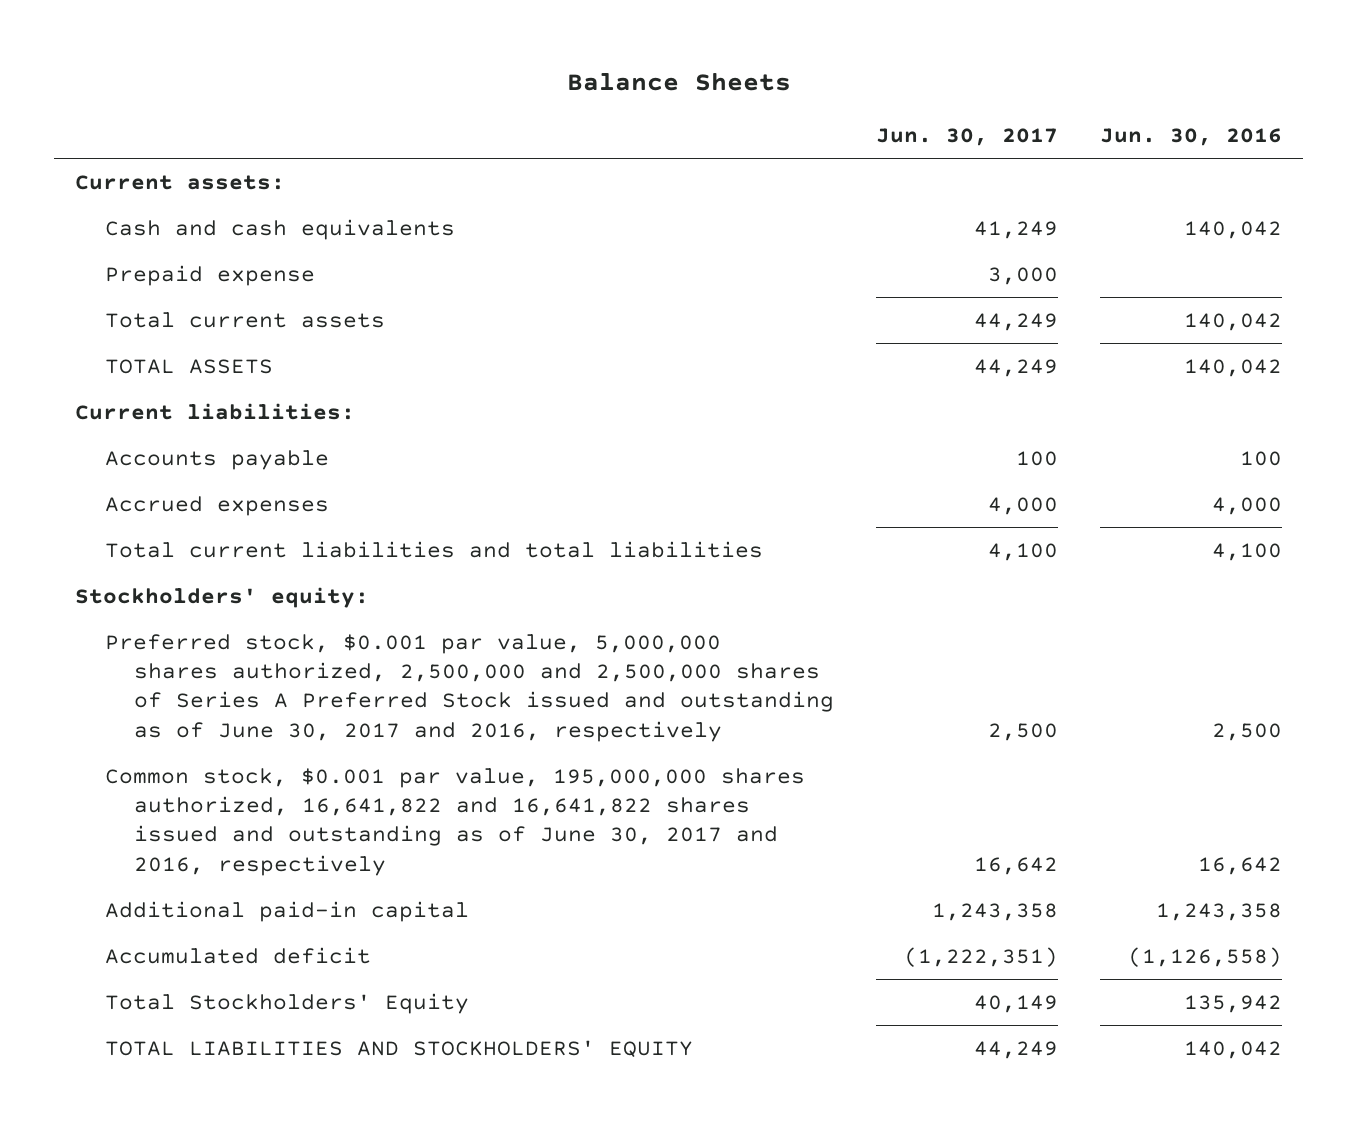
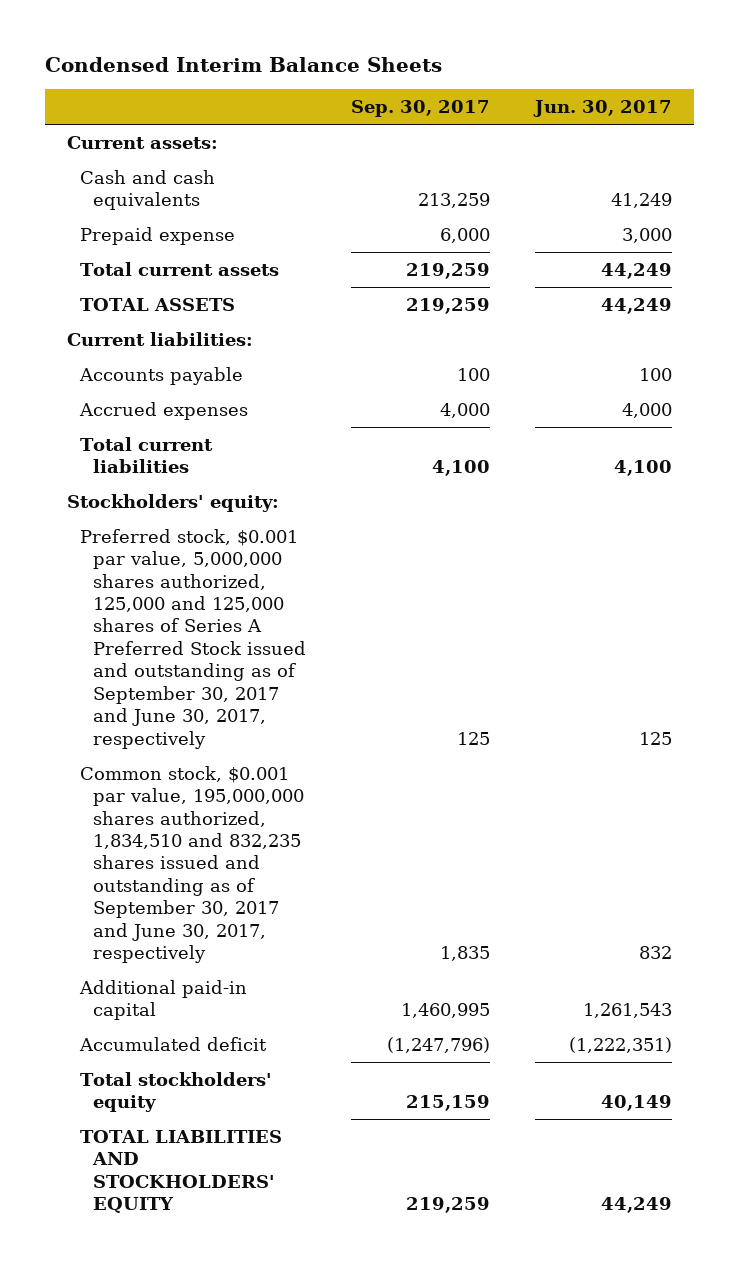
[566,72,791,91] Balance Sheets -> [44,56,442,72] Condensed Interim Balance Sheets
[1100,127,1283,146] Jun. 30, 2016 -> none
none -> [350,99,490,117] Sep. 30, 2017
[104,540,763,558] Total current liabilities and total liabilities -> [80,436,214,474] Total current liabilities
[104,633,835,742] Preferred stock, $0.001 par value, 5,000,000 shares authorized, 2,500,000 and 2,500,000 shares of Series A Preferred Stock issued and outstanding as of June 30, 2017 and 2016, respectively -> [80,528,306,749] Preferred stock, $0.001 par value, 5,000,000 shares authorized, 125,000 and 125,000 shares of Series A Preferred Stock issued and outstanding as of September 30, 2017 and June 30, 2017, respectively
[988,722,1059,741] 2,500 -> [638,731,672,745] 125
[104,767,805,876] Common stock, $0.001 par value, 195,000,000 shares authorized, 16,641,822 and 16,641,822 shares issued and outstanding as of June 30, 2017 and 2016, respectively -> [80,765,304,964] Common stock, $0.001 par value, 195,000,000 shares authorized, 1,834,510 and 832,235 shares issued and outstanding as of September 30, 2017 and June 30, 2017, respectively
[974,856,1059,875] 16,642 -> [638,946,672,960] 832
[932,902,1059,921] 1,243,358 -> [582,1003,672,1019] 1,261,543
[104,992,469,1014] Total Stockholders' Equity -> [80,1071,273,1113] Total stockholders' equity

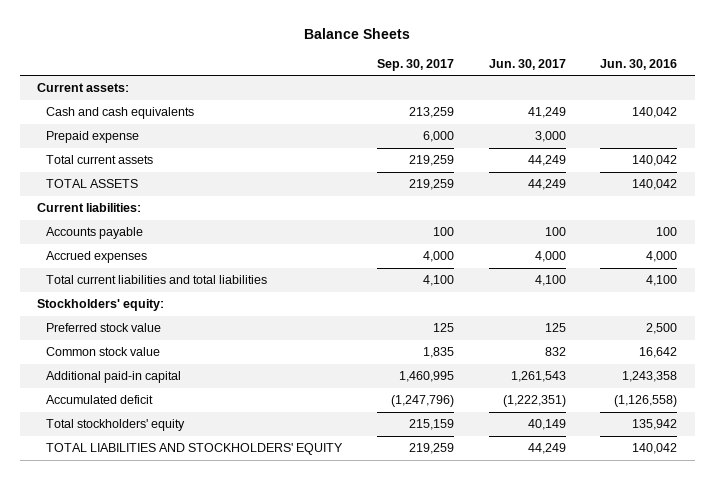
[44,56,442,72] Condensed Interim Balance Sheets -> [304,28,411,40] Balance Sheets
none -> [600,58,678,70] Jun. 30, 2016
[80,436,214,474] Total current liabilities -> [46,275,268,285] Total current liabilities and total liabilities
[80,528,306,749] Preferred stock, $0.001 par value, 5,000,000 shares authorized, 125,000 and 125,000 shares of Series A Preferred Stock issued and outstanding as of September 30, 2017 and June 30, 2017, respectively -> [46,323,162,333] Preferred stock value
[80,765,304,964] Common stock, $0.001 par value, 195,000,000 shares authorized, 1,834,510 and 832,235 shares issued and outstanding as of September 30, 2017 and June 30, 2017, respectively -> [46,347,161,357] Common stock value

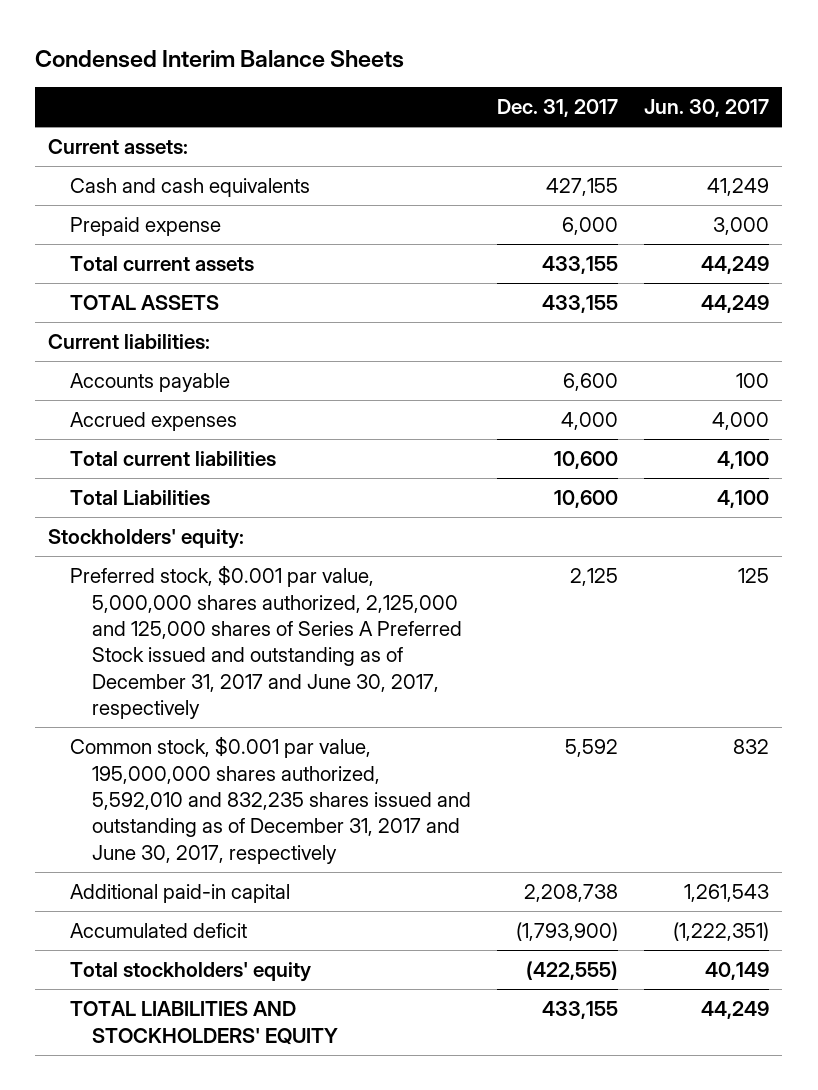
[304,28,411,40] Balance Sheets -> [35,49,405,68] Condensed Interim Balance Sheets
[377,58,455,71] Sep. 30, 2017 -> none
[600,58,678,70] Jun. 30, 2016 -> none
none -> [497,99,619,118] Dec. 31, 2017
none -> [70,451,277,467] Total current liabilities
[46,275,268,285] Total current liabilities and total liabilities -> [70,490,211,506] Total Liabilities
[46,323,162,333] Preferred stock value -> [70,565,463,720] Preferred stock, $0.001 par value, 5,000,000 shares authorized, 2,125,000 and 125,000 shares of Series A Preferred Stock issued and outstanding as of December 31, 2017 and June 30, 2017, respectively
[46,347,161,357] Common stock value -> [70,736,472,864] Common stock, $0.001 par value, 195,000,000 shares authorized, 5,592,010 and 832,235 shares issued and outstanding as of December 31, 2017 and June 30, 2017, respectively

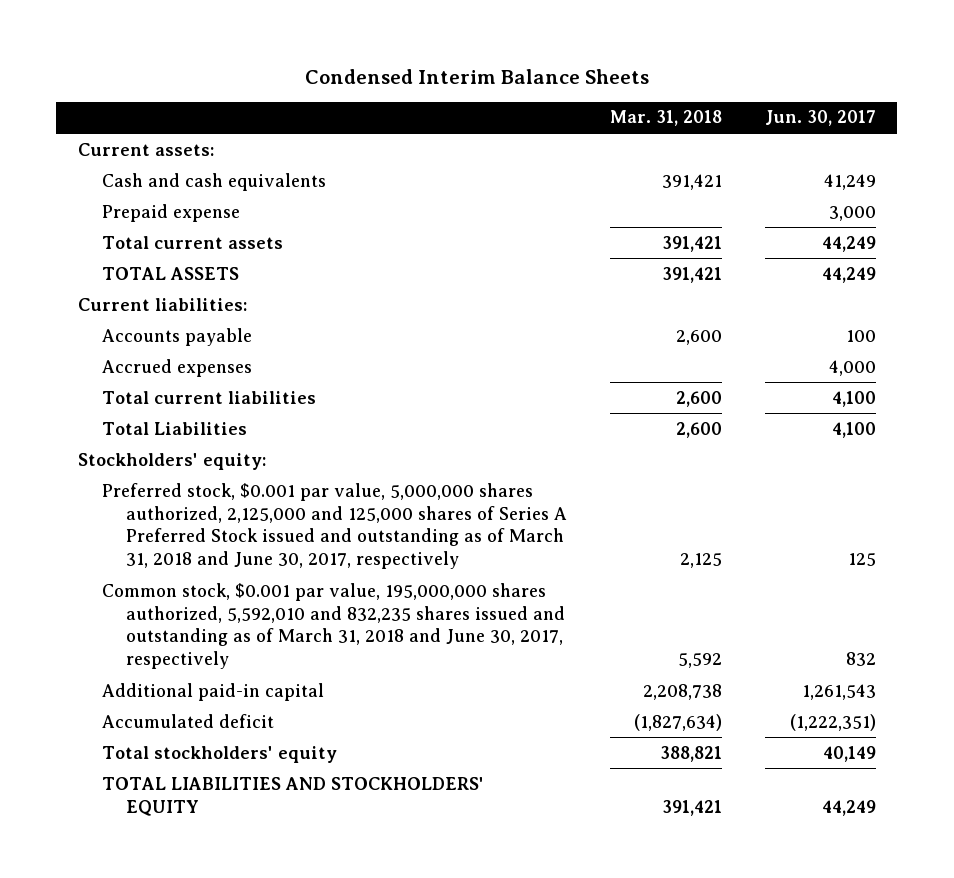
[497,99,619,118] Dec. 31, 2017 -> none
none -> [609,110,722,127] Mar. 31, 2018
[70,565,463,720] Preferred stock, $0.001 par value, 5,000,000 shares authorized, 2,125,000 and 125,000 shares of Series A Preferred Stock issued and outstanding as of December 31, 2017 and June 30, 2017, respectively -> [101,482,567,570] Preferred stock, $0.001 par value, 5,000,000 shares authorized, 2,125,000 and 125,000 shares of Series A Preferred Stock issued and outstanding as of March 31, 2018 and June 30, 2017, respectively
[70,736,472,864] Common stock, $0.001 par value, 195,000,000 shares authorized, 5,592,010 and 832,235 shares issued and outstanding as of December 31, 2017 and June 30, 2017, respectively -> [101,582,565,670] Common stock, $0.001 par value, 195,000,000 shares authorized, 5,592,010 and 832,235 shares issued and outstanding as of March 31, 2018 and June 30, 2017, respectively

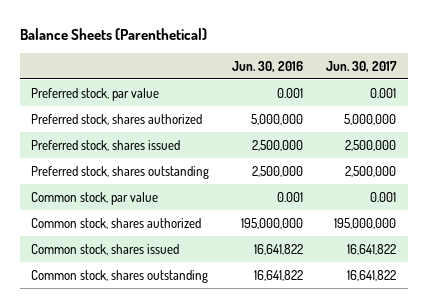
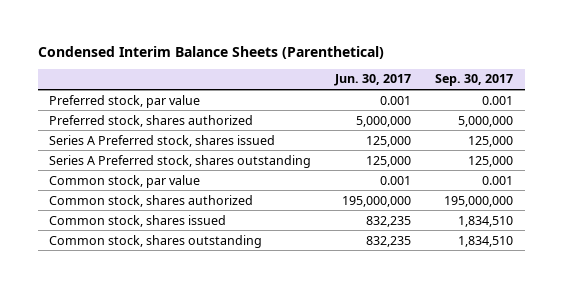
[19,27,207,40] Balance Sheets (Parenthetical) -> [37,45,384,59] Condensed Interim Balance Sheets (Parenthetical)
[232,60,304,72] Jun. 30, 2016 -> none
none -> [434,74,513,87] Sep. 30, 2017
[31,139,181,151] Preferred stock, shares issued -> [49,134,276,147] Series A Preferred stock, shares issued
[345,139,397,151] 2,500,000 -> [366,135,412,147] 125,000
[31,165,210,179] Preferred stock, shares outstanding -> [49,154,312,168] Series A Preferred stock, shares outstanding
[345,165,397,177] 2,500,000 -> [366,155,412,167] 125,000
[347,243,397,255] 16,641,822 -> [366,215,412,227] 832,235
[347,269,397,281] 16,641,822 -> [366,235,412,247] 832,235

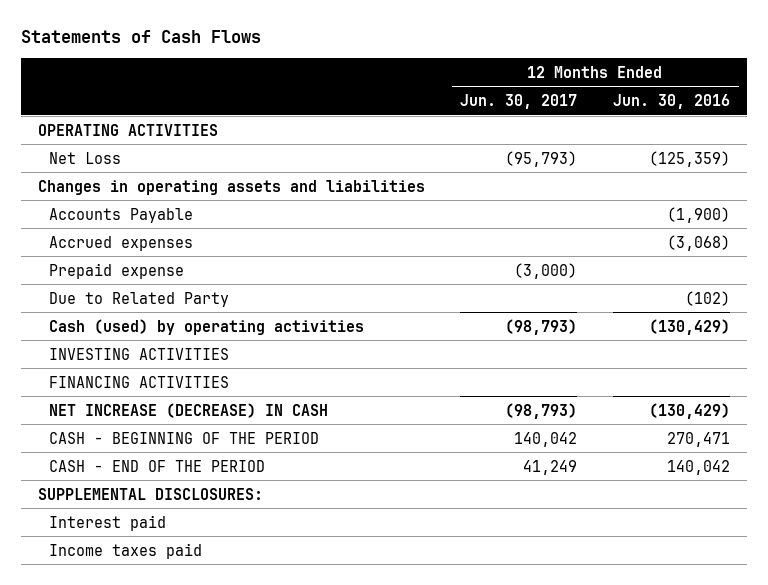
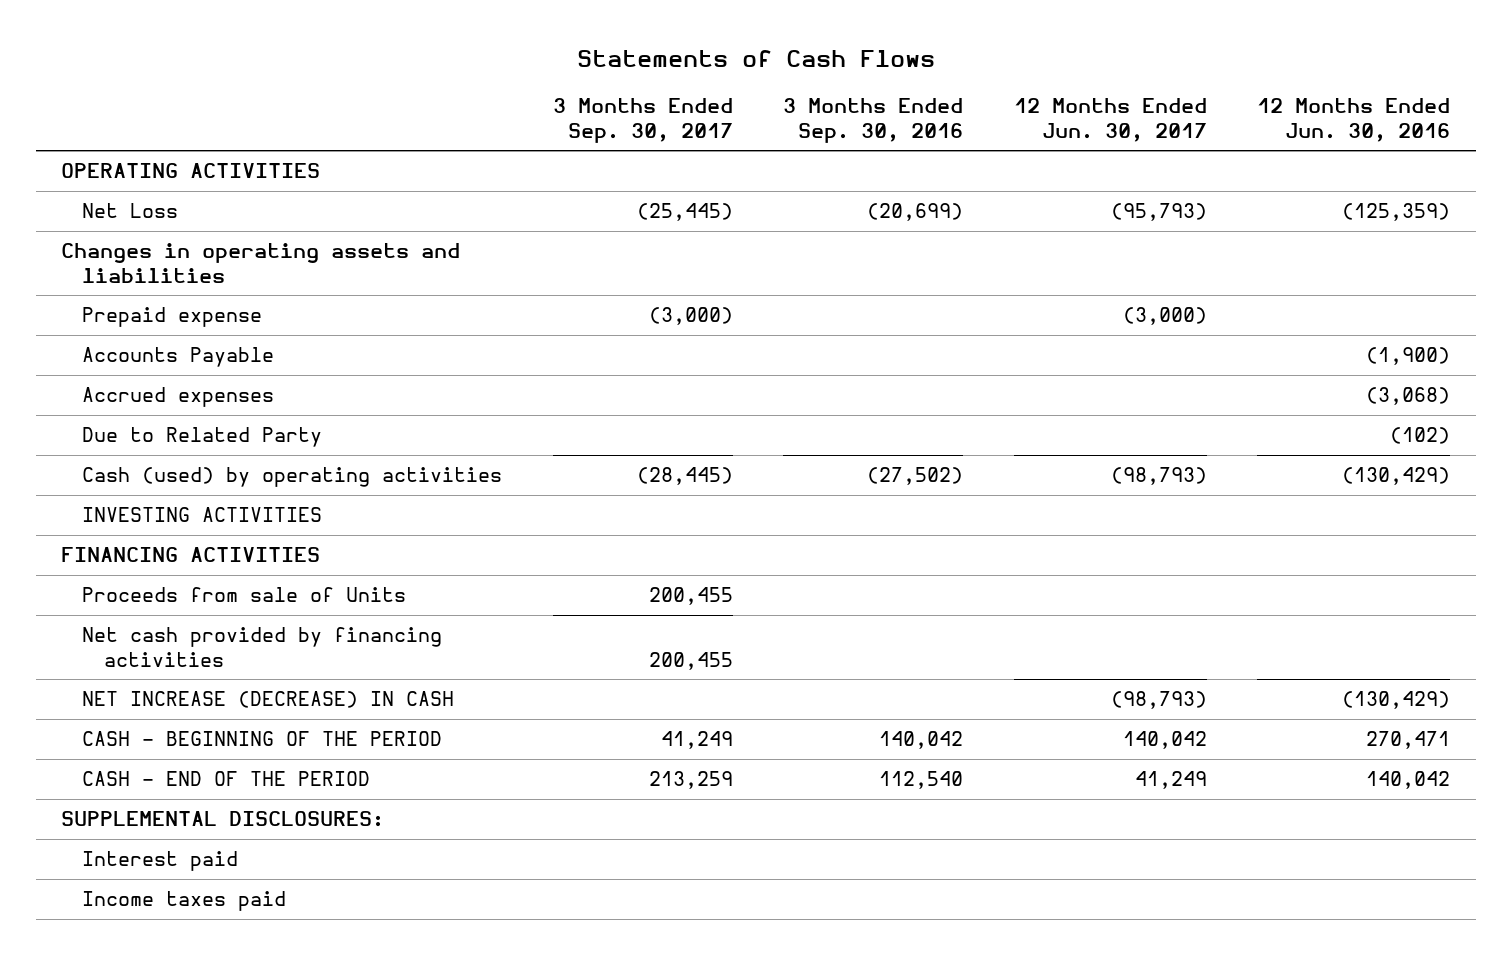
none -> [552,98,733,143] 3 Months Ended Sep. 30, 2017
none -> [783,98,964,143] 3 Months Ended Sep. 30, 2016
[49,262,185,279] Prepaid expense -> [82,307,263,328] Prepaid expense
none -> [82,587,407,603] Proceeds from sale of Units
none -> [82,627,443,667] Net cash provided by financing activities

